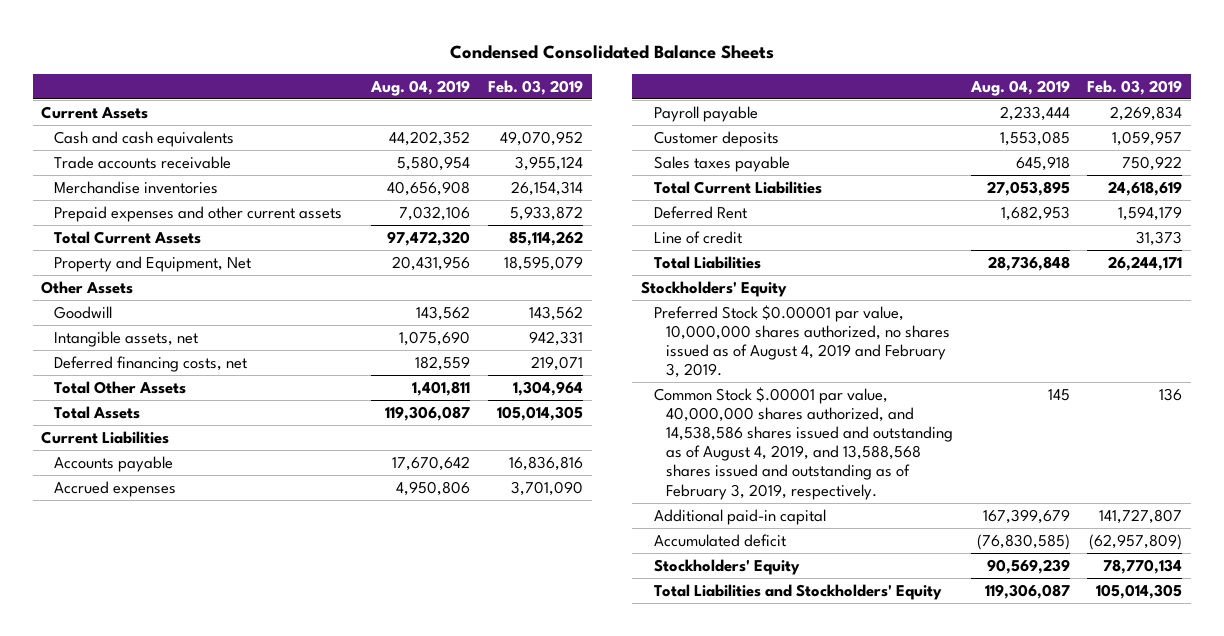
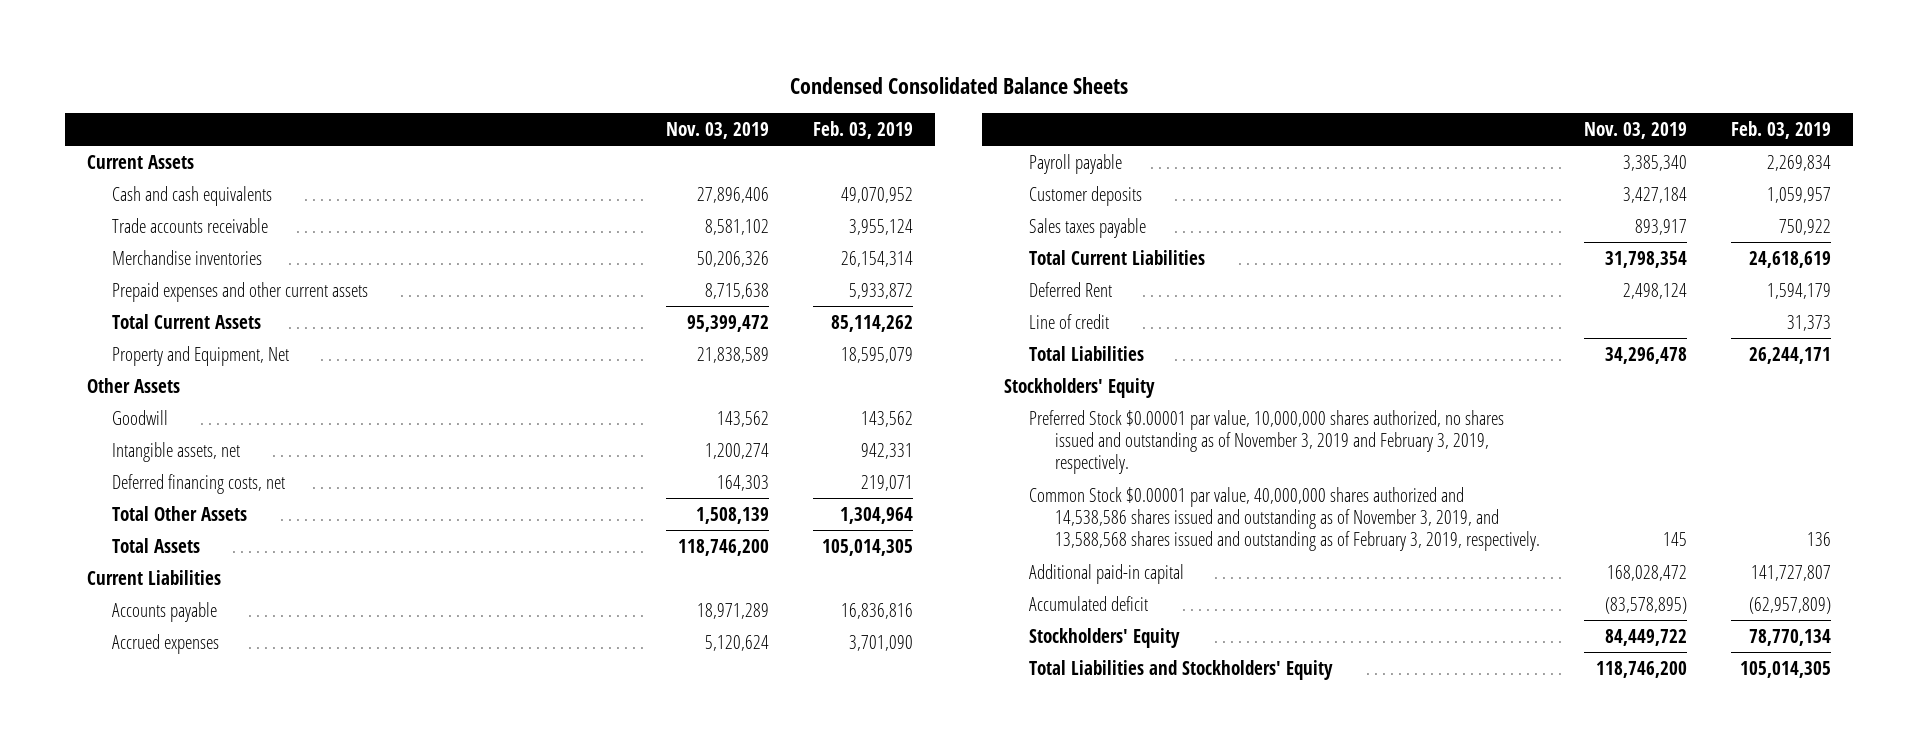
[369,79,470,96] Aug. 04, 2019 -> none
none -> [666,121,770,139] Nov. 03, 2019
[653,304,950,379] Preferred Stock $0.00001 par value, 10,000,000 shares authorized, no shares issued as of August 4, 2019 and February 3, 2019. -> [1029,409,1505,475] Preferred Stock $0.00001 par value, 10,000,000 shares authorized, no shares issued and outstanding as of November 3, 2019 and February 3, 2019, respectively.
[653,386,953,500] Common Stock $.00001 par value, 40,000,000 shares authorized, and 14,538,586 shares issued and outstanding as of August 4, 2019, and 13,588,568 shares issued and outstanding as of February 3, 2019, respectively. -> [1029,486,1540,552] Common Stock $0.00001 par value, 40,000,000 shares authorized and 14,538,586 shares issued and outstanding as of November 3, 2019, and 13,588,568 shares issued and outstanding as of February 3, 2019, respectively.

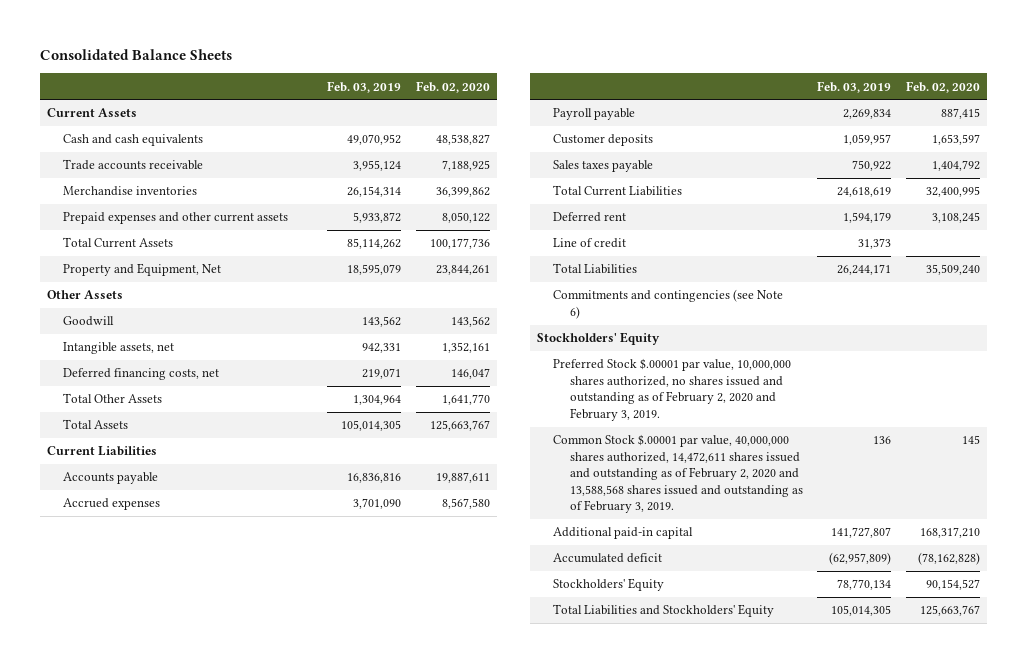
[789,77,1128,95] Condensed Consolidated Balance Sheets -> [39,49,232,61] Consolidated Balance Sheets
[666,121,770,139] Nov. 03, 2019 -> none
none -> [415,80,490,93] Feb. 02, 2020
[1029,281,1113,297] Deferred Rent -> [553,212,627,223] Deferred rent
none -> [553,289,784,319] Commitments and contingencies (see Note 6)
[1029,409,1505,475] Preferred Stock $0.00001 par value, 10,000,000 shares authorized, no shares issued and outstanding as of November 3, 2019 and February 3, 2019, respectively. -> [553,358,792,421] Preferred Stock $.00001 par value, 10,000,000 shares authorized, no shares issued and outstanding as of February 2, 2020 and February 3, 2019.
[1029,486,1540,552] Common Stock $0.00001 par value, 40,000,000 shares authorized and 14,538,586 shares issued and outstanding as of November 3, 2019, and 13,588,568 shares issued and outstanding as of February 3, 2019, respectively. -> [553,434,803,514] Common Stock $.00001 par value, 40,000,000 shares authorized, 14,472,611 shares issued and outstanding as of February 2, 2020 and 13,588,568 shares issued and outstanding as of February 3, 2019.

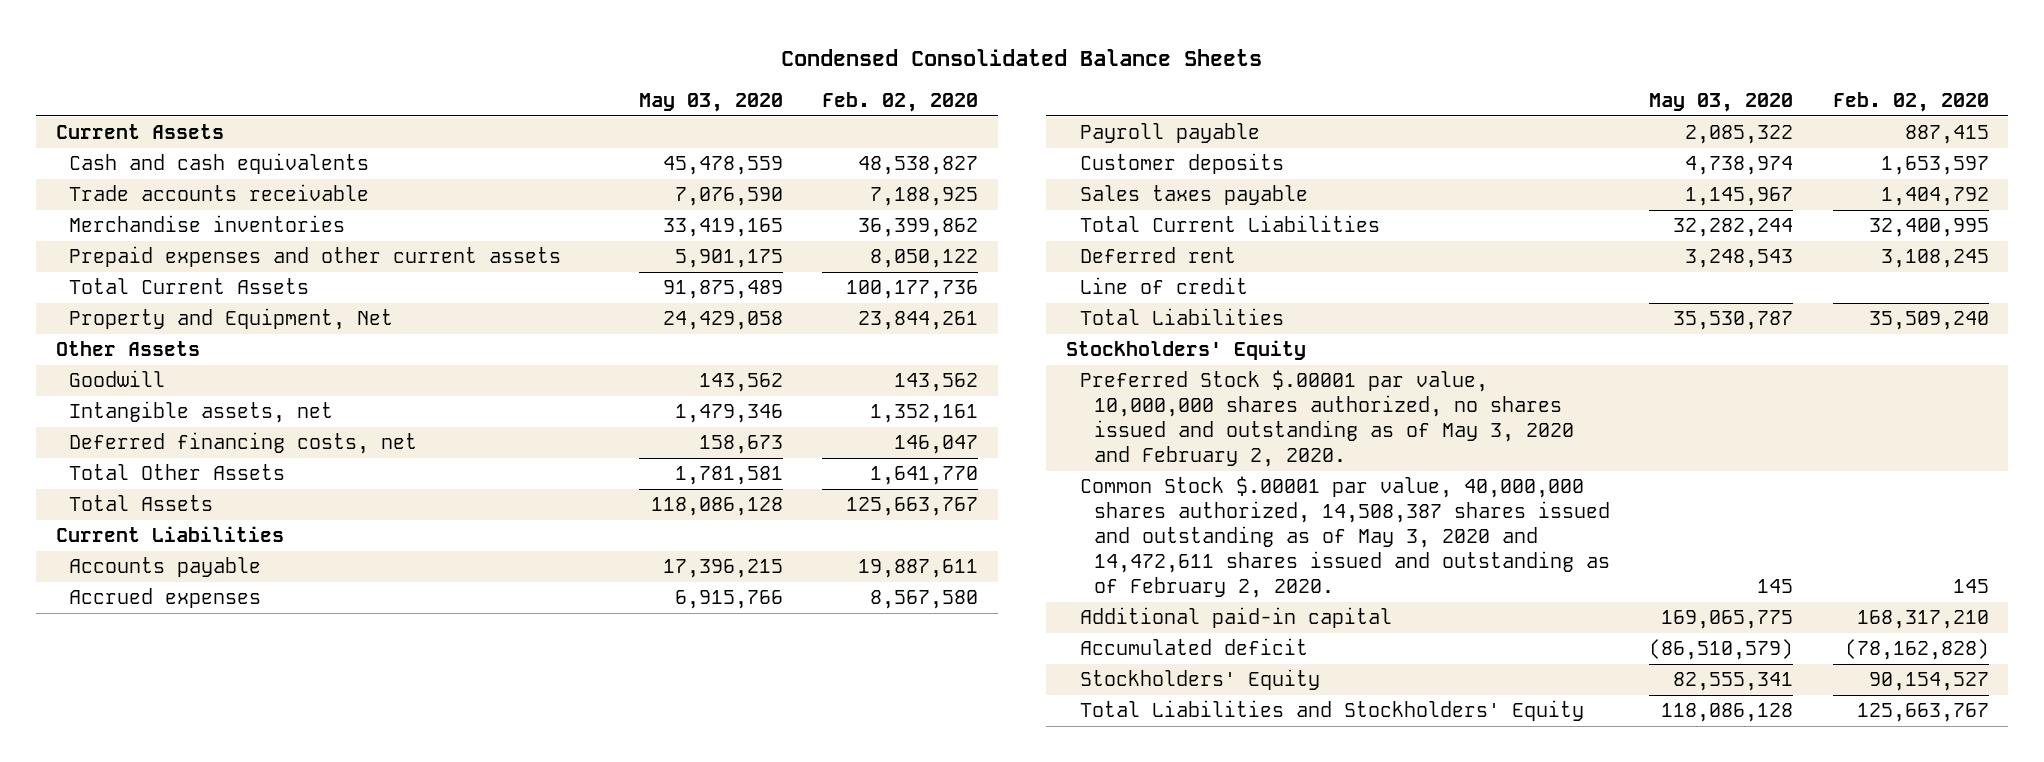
[39,49,232,61] Consolidated Balance Sheets -> [781,48,1263,66] Condensed Consolidated Balance Sheets
[327,80,402,93] Feb. 03, 2019 -> none
none -> [638,93,783,113] May 03, 2020
[553,289,784,319] Commitments and contingencies (see Note 6) -> none
[553,358,792,421] Preferred Stock $.00001 par value, 10,000,000 shares authorized, no shares issued and outstanding as of February 2, 2020 and February 3, 2019. -> [1079,370,1574,468] Preferred Stock $.00001 par value, 10,000,000 shares authorized, no shares issued and outstanding as of May 3, 2020 and February 2, 2020.
[553,434,803,514] Common Stock $.00001 par value, 40,000,000 shares authorized, 14,472,611 shares issued and outstanding as of February 2, 2020 and 13,588,568 shares issued and outstanding as of February 3, 2019. -> [1079,476,1610,599] Common Stock $.00001 par value, 40,000,000 shares authorized, 14,508,387 shares issued and outstanding as of May 3, 2020 and 14,472,611 shares issued and outstanding as of February 2, 2020.

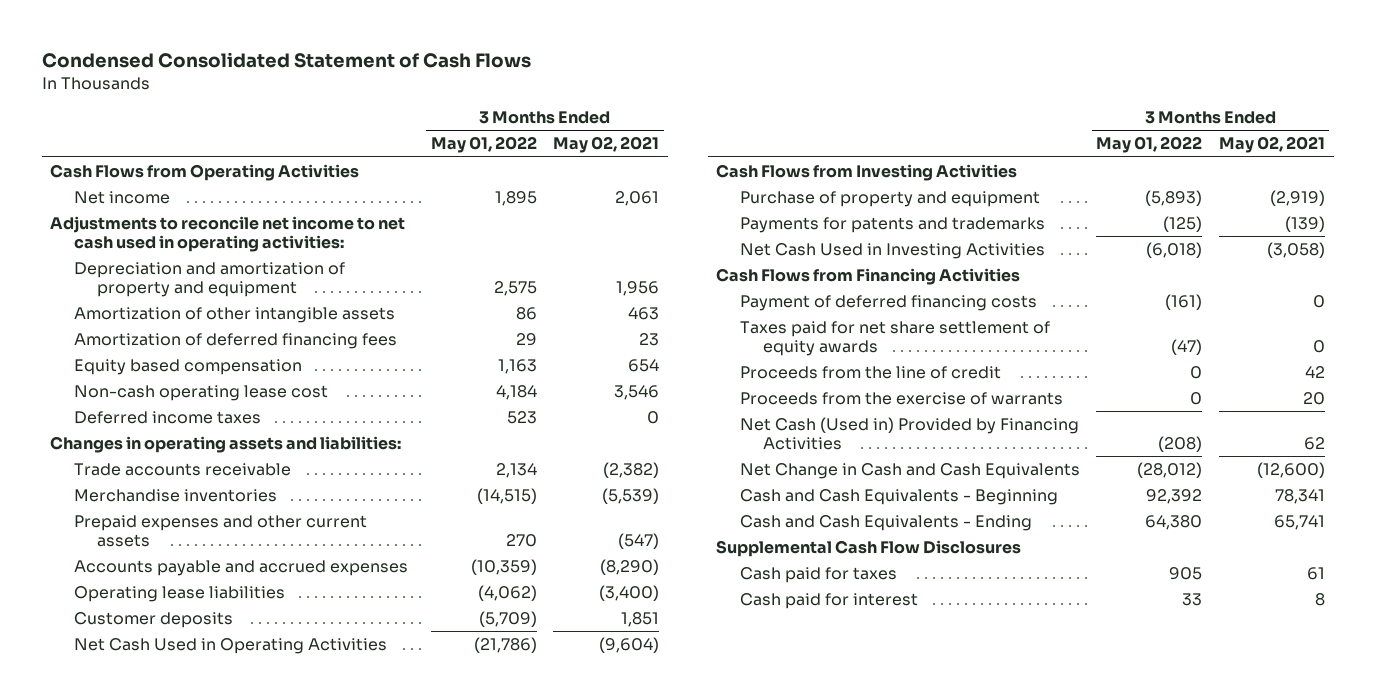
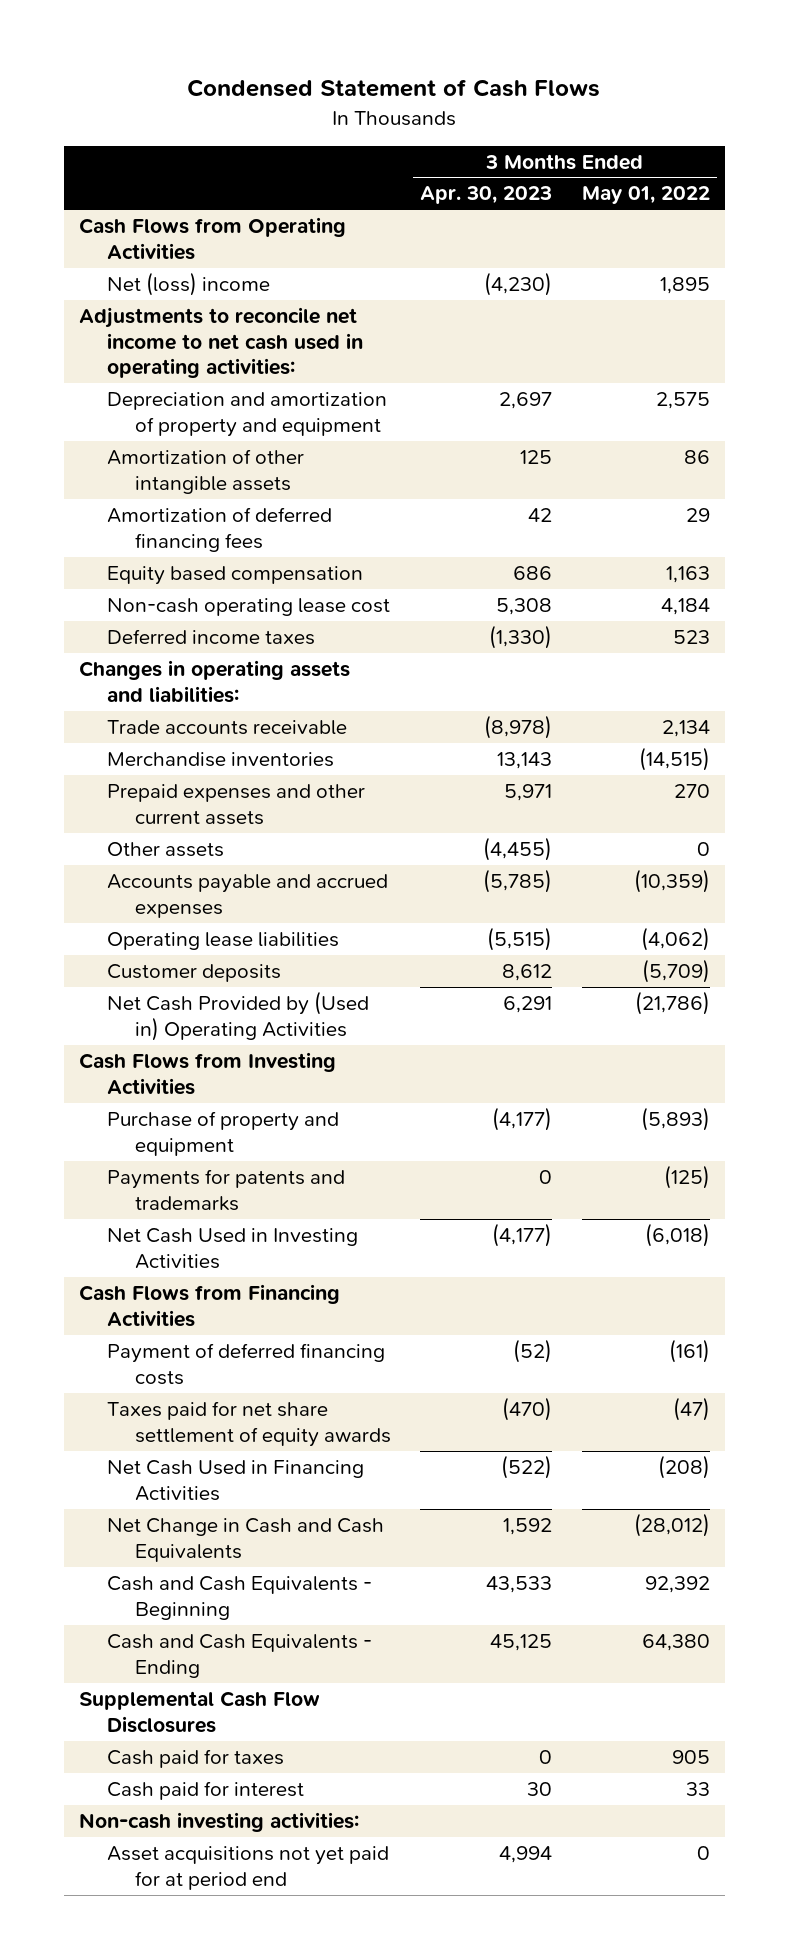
[41,51,531,68] Condensed Consolidated Statement of Cash Flows -> [187,79,601,98] Condensed Statement of Cash Flows
[553,136,660,154] May 02, 2021 -> none
none -> [420,186,553,205] Apr. 30, 2023
[73,190,170,204] Net income -> [106,272,270,297] Net (loss) income
none -> [106,842,224,858] Other assets
[73,637,387,654] Net Cash Used in Operating Activities -> [106,991,369,1041] Net Cash Provided by (Used in) Operating Activities
[739,365,1001,379] Proceeds from the line of credit -> none
[739,391,1063,405] Proceeds from the exercise of warrants -> none
[739,416,1079,451] Net Cash (Used in) Provided by Financing Activities -> [106,1460,364,1501] Net Cash Used in Financing Activities
none -> [78,1812,359,1833] Non-cash investing activities:
none -> [106,1846,389,1890] Asset acquisitions not yet paid for at period end

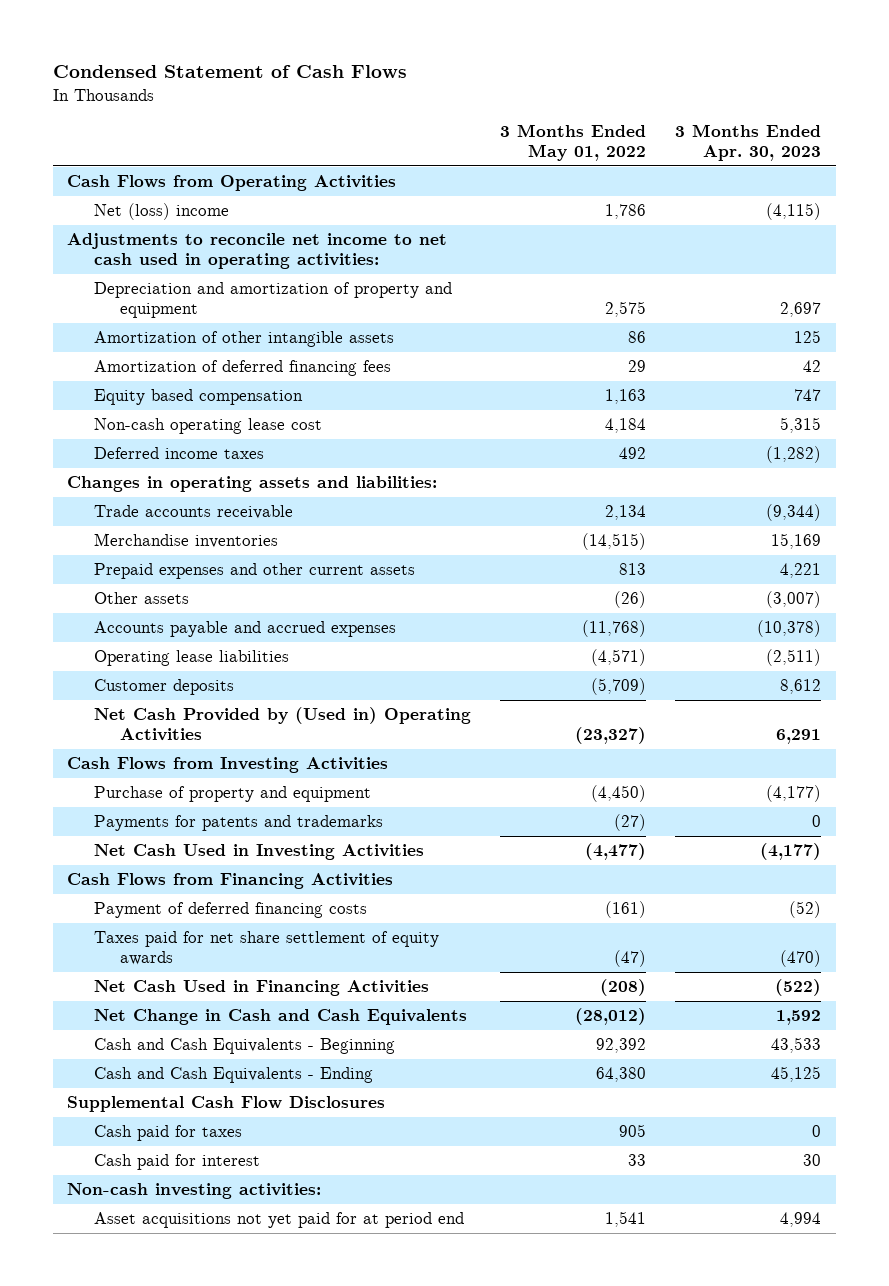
[484,272,553,297] (4,230) -> [766,203,822,221] (4,115)
[659,277,710,295] 1,895 -> [605,204,647,220] 1,786
[513,566,553,581] 686 -> [794,389,822,402] 747
[496,598,553,616] 5,308 -> [780,417,822,434] 5,315
[489,625,553,650] (1,330) -> [766,446,822,464] (1,282)
[672,630,710,645] 523 -> [619,447,647,460] 492
[484,715,553,740] (8,978) -> [766,504,822,522] (9,344)
[497,752,553,770] 13,143 -> [771,533,822,550] 15,169
[504,784,553,802] 5,971 -> [780,563,822,579] 4,221
[673,784,710,799] 270 -> [619,563,647,576] 813
[483,837,553,862] (4,455) -> [766,591,822,609] (3,007)
[696,842,710,857] 0 -> [614,591,647,609] (26)
[483,869,553,894] (5,785) -> [757,620,822,638] (10,378)
[633,869,710,894] (10,359) -> [582,620,647,638] (11,768)
[487,927,553,952] (5,515) -> [766,649,822,667] (2,511)
[640,927,710,952] (4,062) -> [591,649,647,667] (4,571)
[634,991,710,1016] (21,786) -> [575,727,647,745] (23,327)
[640,1107,710,1132] (5,893) -> [591,785,647,803] (4,450)
[663,1165,710,1190] (125) -> [614,814,647,832] (27)
[644,1223,710,1248] (6,018) -> [585,843,647,861] (4,477)
[696,1846,710,1861] 0 -> [605,1211,647,1228] 1,541

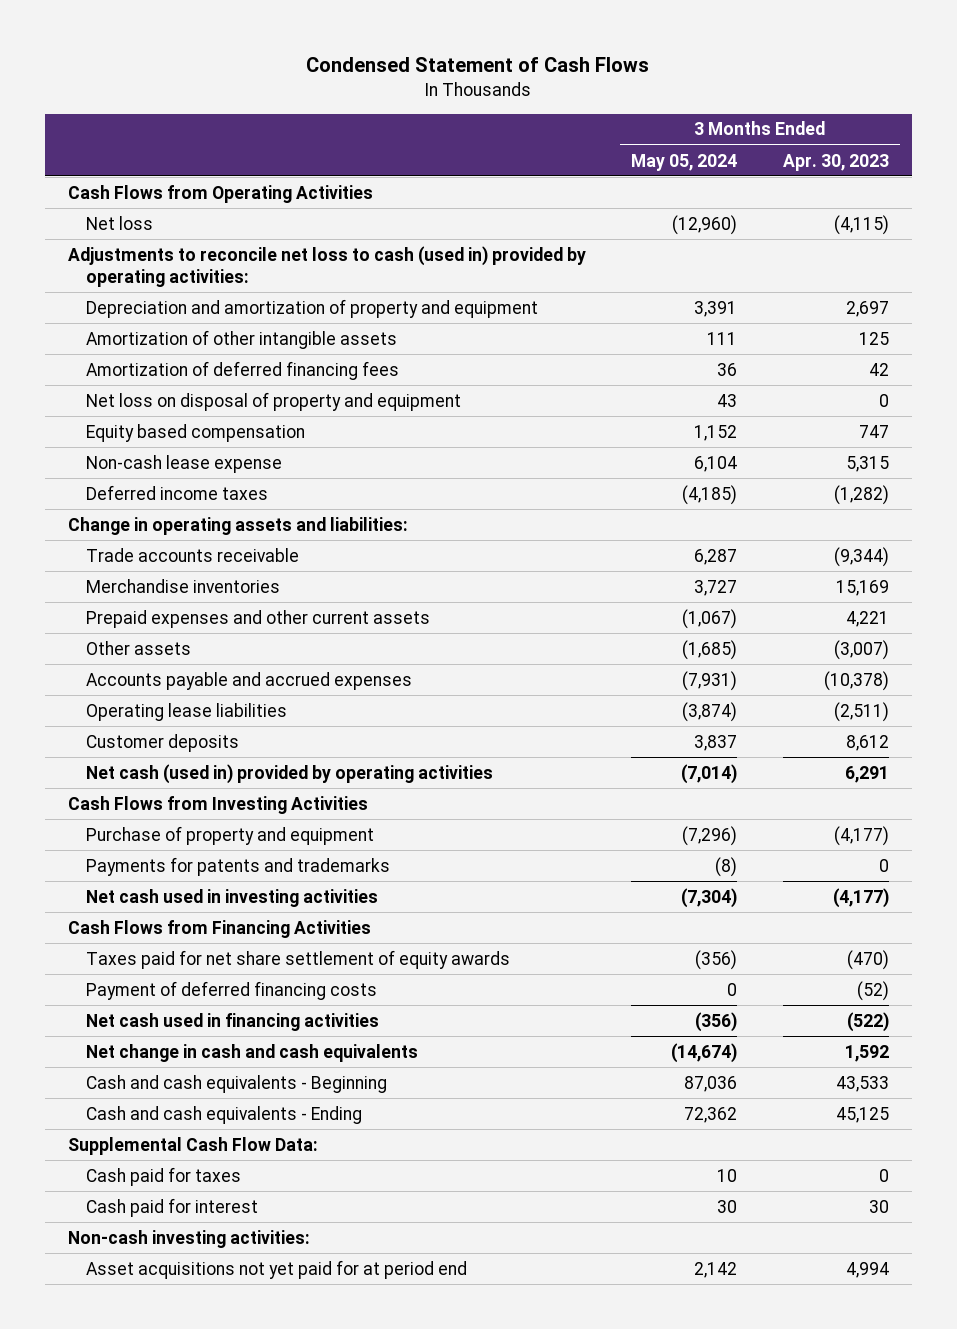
[500,124,647,162] 3 Months Ended May 01, 2022 -> none
none -> [631,153,738,171] May 05, 2024
[93,203,229,221] Net (loss) income -> [86,215,154,230] Net loss
[67,233,448,270] Adjustments to reconcile net income to net cash used in operating activities: -> [67,245,586,288] Adjustments to reconcile net loss to cash (used in) provided by operating activities:
none -> [86,391,462,411] Net loss on disposal of property and equipment
[93,418,322,435] Non-cash operating lease cost -> [86,454,283,473] Non-cash lease expense
[67,476,438,493] Changes in operating assets and liabilities: -> [67,516,408,535] Change in operating assets and liabilities:
[93,707,471,742] Net Cash Provided by (Used in) Operating Activities -> [86,763,494,784] Net cash (used in) provided by operating activities
[93,844,424,861] Net Cash Used in Investing Activities -> [86,888,379,907] Net cash used in investing activities
[93,902,367,919] Payment of deferred financing costs -> [86,980,378,1000] Payment of deferred financing costs
[93,980,429,997] Net Cash Used in Financing Activities -> [86,1012,380,1031] Net cash used in financing activities
[93,1009,467,1026] Net Change in Cash and Cash Equivalents -> [86,1043,419,1062] Net change in cash and cash equivalents
[93,1038,395,1055] Cash and Cash Equivalents - Beginning -> [86,1074,388,1093] Cash and cash equivalents - Beginning
[93,1067,373,1084] Cash and Cash Equivalents - Ending -> [86,1105,363,1124] Cash and cash equivalents - Ending
[67,1096,386,1113] Supplemental Cash Flow Disclosures -> [67,1136,318,1155] Supplemental Cash Flow Data:

